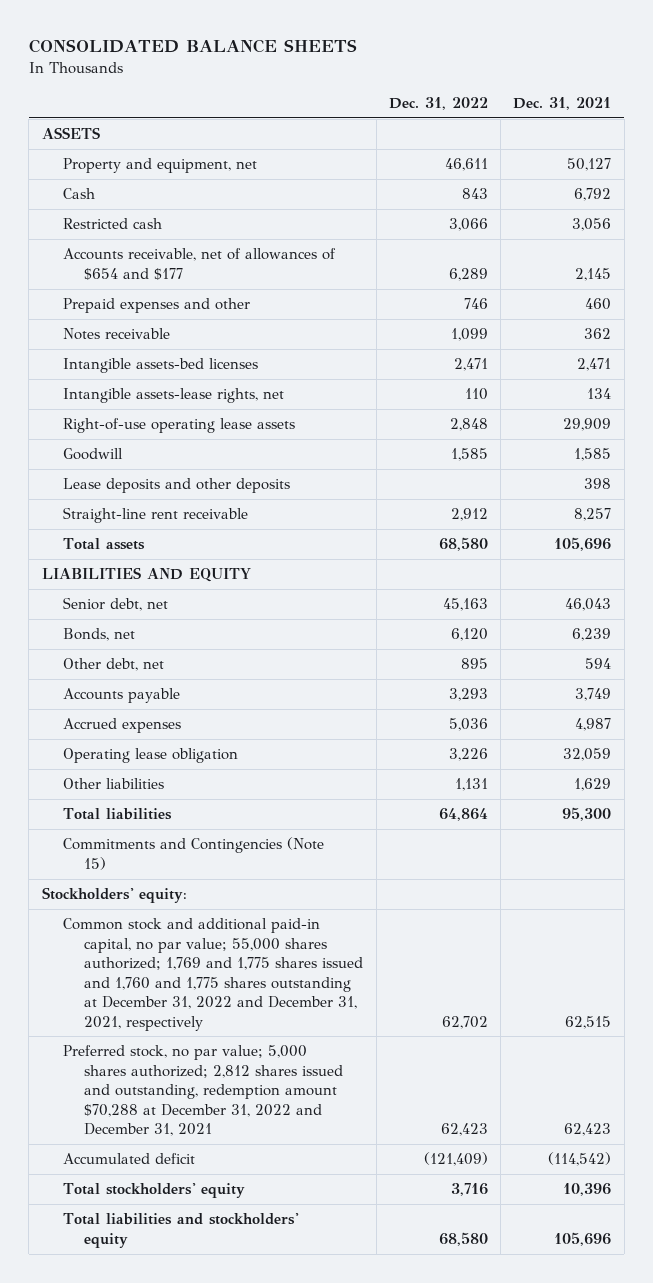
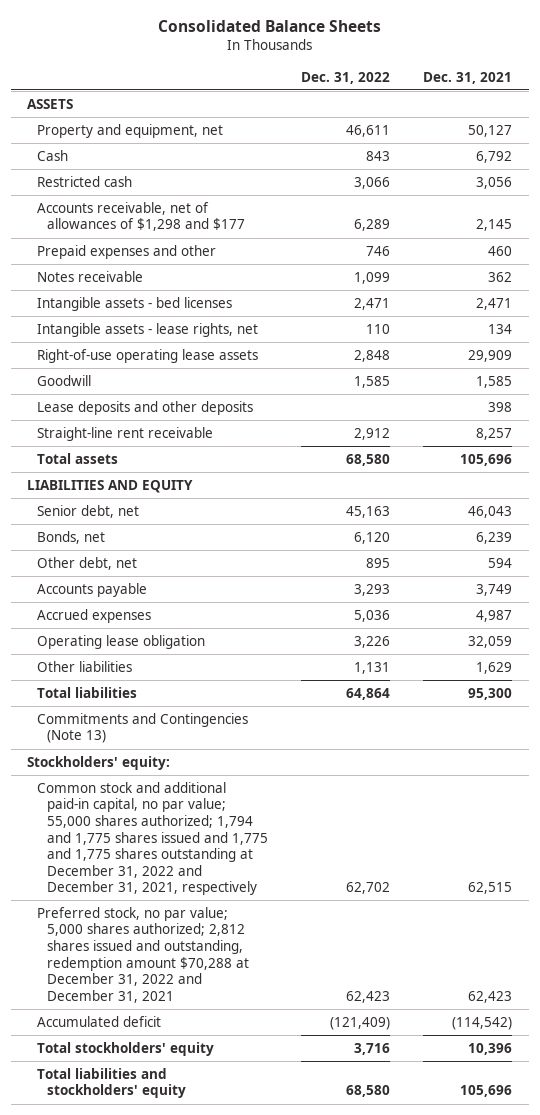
[28,39,357,54] CONSOLIDATED BALANCE SHEETS -> [157,19,381,32] Consolidated Balance Sheets
[62,248,336,280] Accounts receivable, net of allowances of $654 and $177 -> [37,201,246,232] Accounts receivable, net of allowances of $1,298 and $177
[62,358,258,374] Intangible assets-bed licenses -> [37,296,233,311] Intangible assets - bed licenses
[62,388,284,404] Intangible assets-lease rights, net -> [37,322,259,337] Intangible assets - lease rights, net
[62,837,324,870] Commitments and Contingencies (Note 15) -> [37,712,249,744] Commitments and Contingencies (Note 13)
[62,918,364,1031] Common stock and additional paid-in capital, no par value; 55,000 shares authorized; 1,769 and 1,775 shares issued and 1,760 and 1,775 shares outstanding at December 31, 2022 and December 31, 2021, respectively -> [37,781,269,896] Common stock and additional paid-in capital, no par value; 55,000 shares authorized; 1,794 and 1,775 shares issued and 1,775 and 1,775 shares outstanding at December 31, 2022 and December 31, 2021, respectively

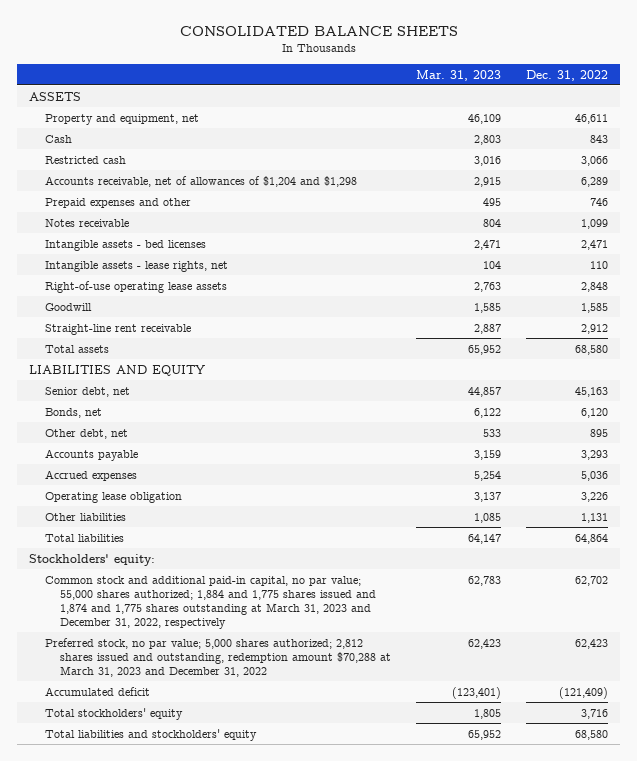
[157,19,381,32] Consolidated Balance Sheets -> [179,25,458,36] CONSOLIDATED BALANCE SHEETS
[423,71,513,84] Dec. 31, 2021 -> none
none -> [415,69,501,81] Mar. 31, 2023
[37,201,246,232] Accounts receivable, net of allowances of $1,298 and $177 -> [44,175,357,187] Accounts receivable, net of allowances of $1,204 and $1,298
[37,400,254,415] Lease deposits and other deposits -> none
[37,712,249,744] Commitments and Contingencies (Note 13) -> none
[37,781,269,896] Common stock and additional paid-in capital, no par value; 55,000 shares authorized; 1,794 and 1,775 shares issued and 1,775 and 1,775 shares outstanding at December 31, 2022 and December 31, 2021, respectively -> [44,575,376,629] Common stock and additional paid-in capital, no par value; 55,000 shares authorized; 1,884 and 1,775 shares issued and 1,874 and 1,775 shares outstanding at March 31, 2023 and December 31, 2022, respectively
[37,906,250,1003] Preferred stock, no par value; 5,000 shares authorized; 2,812 shares issued and outstanding, redemption amount $70,288 at December 31, 2022 and December 31, 2021 -> [44,637,391,677] Preferred stock, no par value; 5,000 shares authorized; 2,812 shares issued and outstanding, redemption amount $70,288 at March 31, 2023 and December 31, 2022

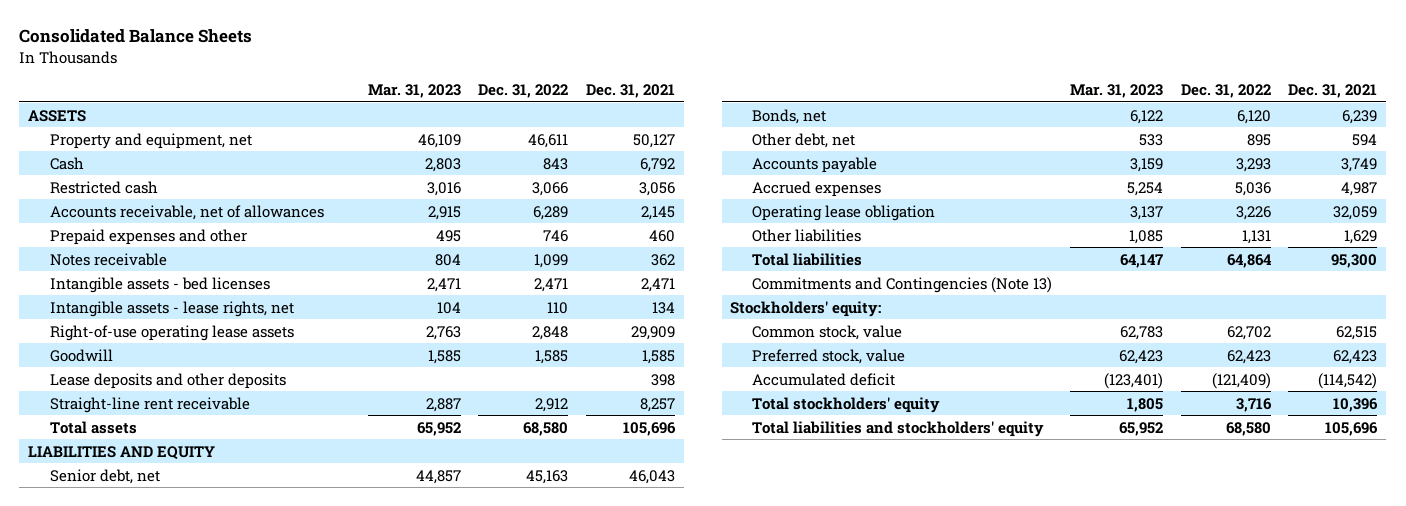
[179,25,458,36] CONSOLIDATED BALANCE SHEETS -> [19,29,253,44] Consolidated Balance Sheets
none -> [586,84,676,99] Dec. 31, 2021
[44,175,357,187] Accounts receivable, net of allowances of $1,204 and $1,298 -> [49,204,324,220] Accounts receivable, net of allowances
none -> [49,372,286,389] Lease deposits and other deposits
none -> [751,276,1052,293] Commitments and Contingencies (Note 13)
[44,575,376,629] Common stock and additional paid-in capital, no par value; 55,000 shares authorized; 1,884 and 1,775 shares issued and 1,874 and 1,775 shares outstanding at March 31, 2023 and December 31, 2022, respectively -> [751,324,902,340] Common stock, value
[44,637,391,677] Preferred stock, no par value; 5,000 shares authorized; 2,812 shares issued and outstanding, redemption amount $70,288 at March 31, 2023 and December 31, 2022 -> [751,348,905,364] Preferred stock, value

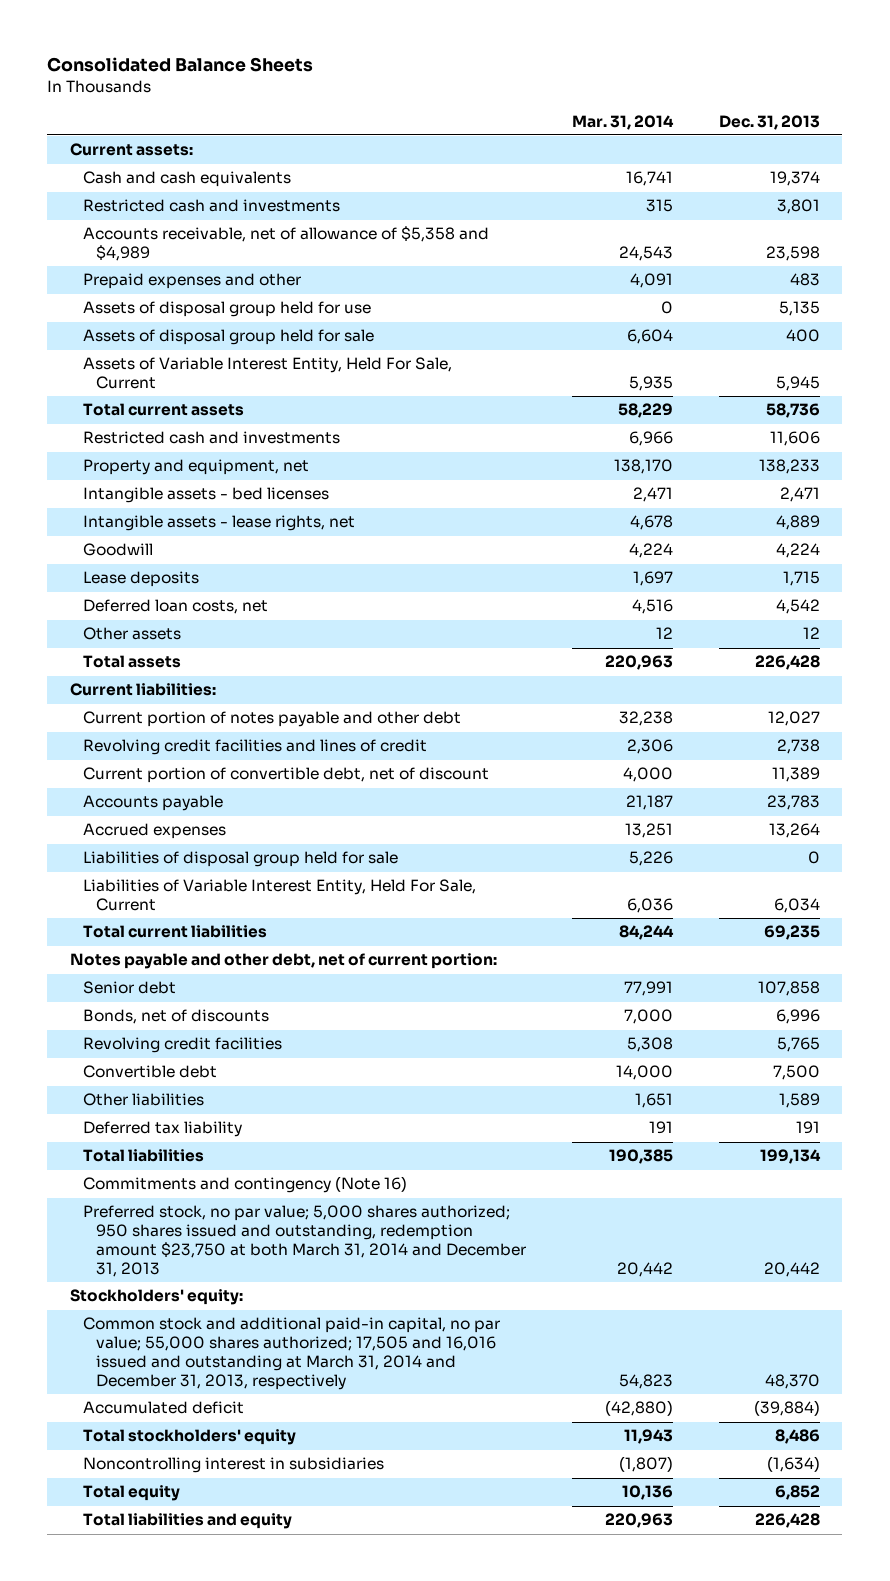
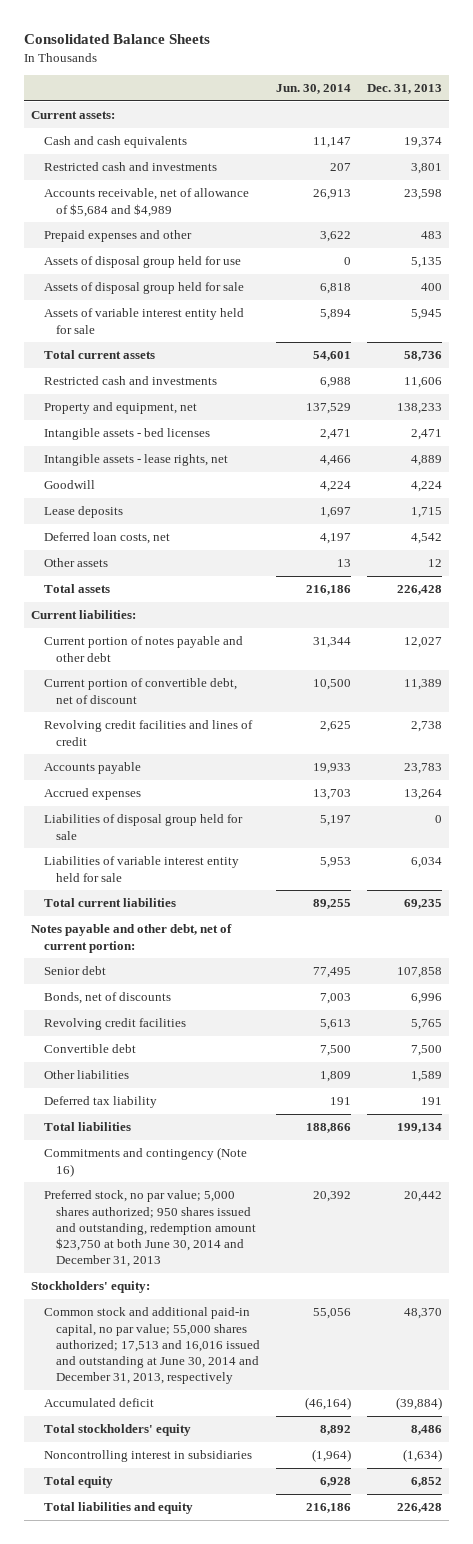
[571,114,674,130] Mar. 31, 2014 -> none
none -> [275,83,351,94] Jun. 30, 2014
[83,226,490,262] Accounts receivable, net of allowance of $5,358 and $4,989 -> [43,188,249,217] Accounts receivable, net of allowance of $5,684 and $4,989
[83,357,453,390] Assets of Variable Interest Entity, Held For Sale, Current -> [43,308,244,334] Assets of variable interest entity held for sale
[83,739,428,756] Revolving credit facilities and lines of credit -> [43,720,253,746] Revolving credit facilities and lines of credit
[83,879,477,912] Liabilities of Variable Interest Entity, Held For Sale, Current -> [43,856,239,882] Liabilities of variable interest entity held for sale
[83,1205,527,1277] Preferred stock, no par value; 5,000 shares authorized; 950 shares issued and outstanding, redemption amount $23,750 at both March 31, 2014 and December 31, 2013 -> [43,1190,256,1268] Preferred stock, no par value; 5,000 shares authorized; 950 shares issued and outstanding, redemption amount $23,750 at both June 30, 2014 and December 31, 2013
[83,1317,501,1390] Common stock and additional paid-in capital, no par value; 55,000 shares authorized; 17,505 and 16,016 issued and outstanding at March 31, 2014 and December 31, 2013, respectively -> [43,1307,260,1385] Common stock and additional paid-in capital, no par value; 55,000 shares authorized; 17,513 and 16,016 issued and outstanding at June 30, 2014 and December 31, 2013, respectively

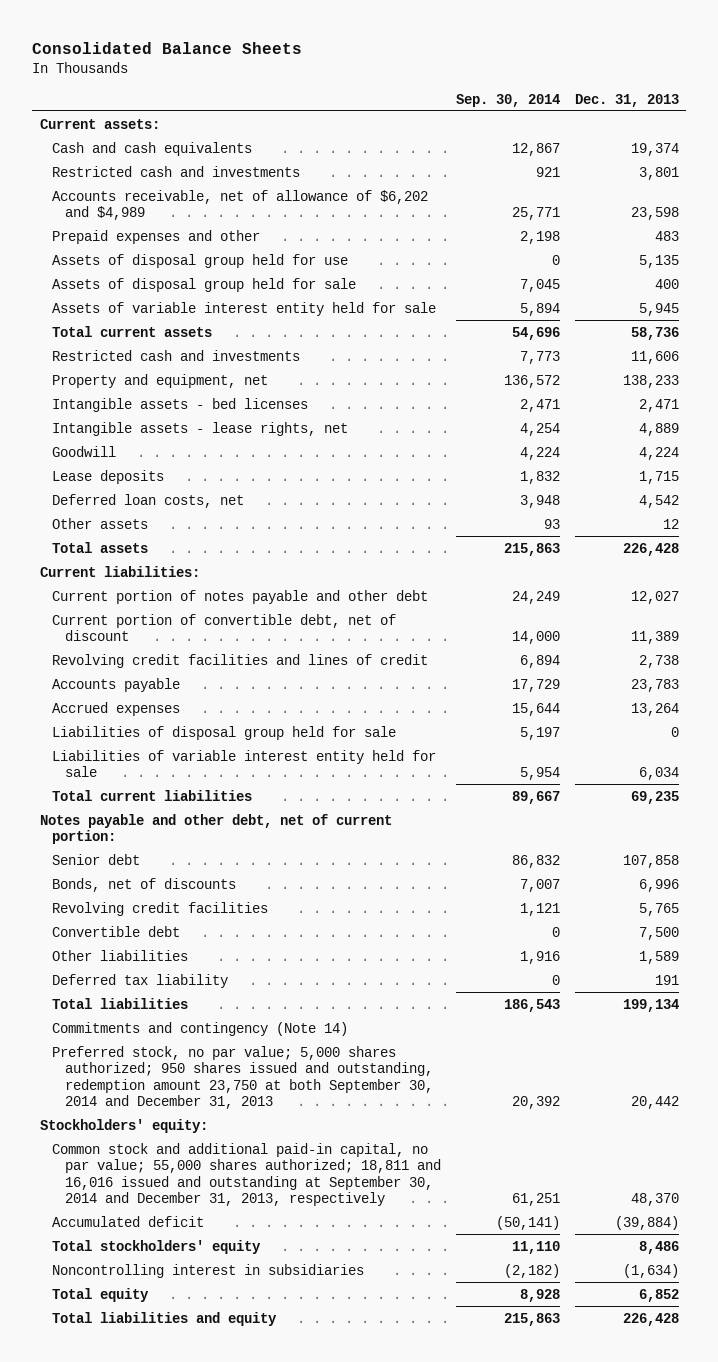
[275,83,351,94] Jun. 30, 2014 -> none
none -> [456,93,561,107] Sep. 30, 2014
[43,188,249,217] Accounts receivable, net of allowance of $5,684 and $4,989 -> [52,189,429,221] Accounts receivable, net of allowance of $6,202 and $4,989
[43,1147,247,1177] Commitments and contingency (Note 16) -> [52,1021,349,1036] Commitments and contingency (Note 14)
[43,1190,256,1268] Preferred stock, no par value; 5,000 shares authorized; 950 shares issued and outstanding, redemption amount $23,750 at both June 30, 2014 and December 31, 2013 -> [52,1045,434,1110] Preferred stock, no par value; 5,000 shares authorized; 950 shares issued and outstanding, redemption amount 23,750 at both September 30, 2014 and December 31, 2013
[43,1307,260,1385] Common stock and additional paid-in capital, no par value; 55,000 shares authorized; 17,513 and 16,016 issued and outstanding at June 30, 2014 and December 31, 2013, respectively -> [52,1142,442,1207] Common stock and additional paid-in capital, no par value; 55,000 shares authorized; 18,811 and 16,016 issued and outstanding at September 30, 2014 and December 31, 2013, respectively

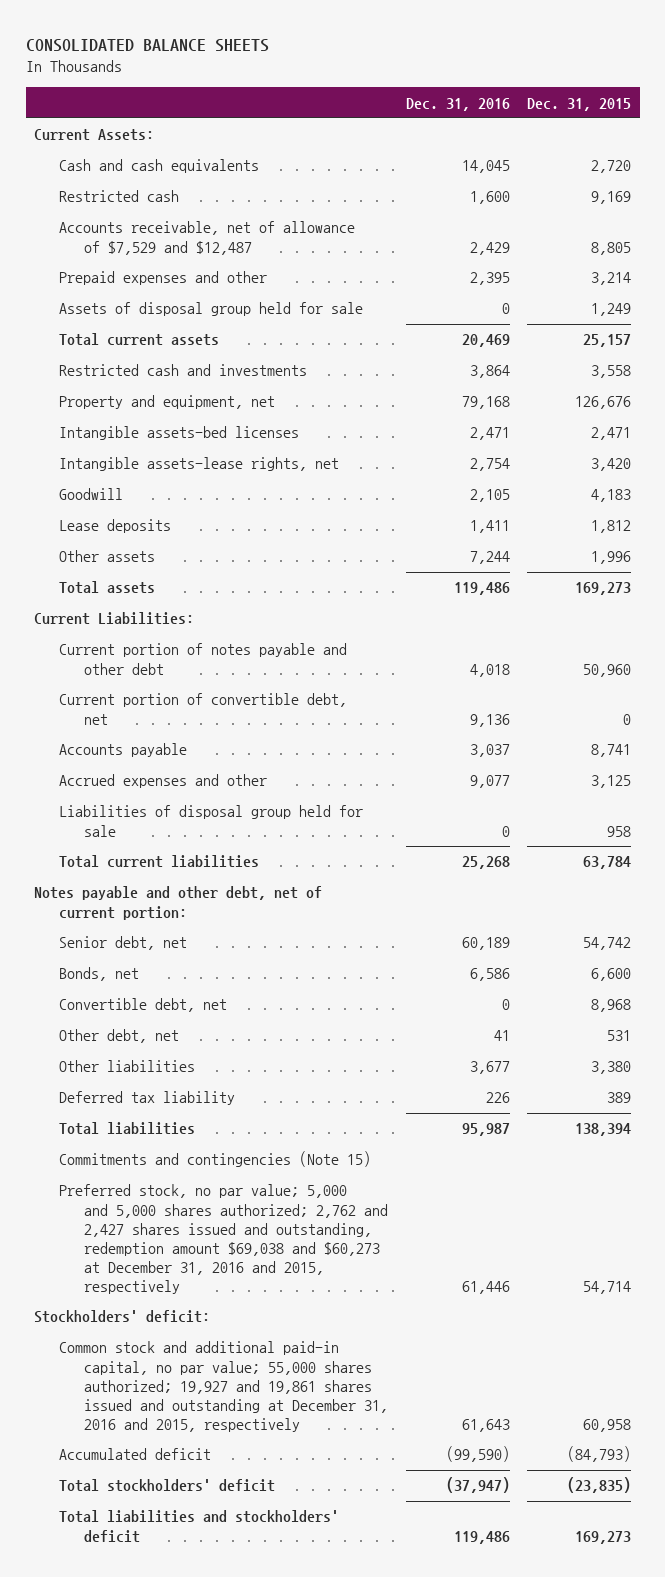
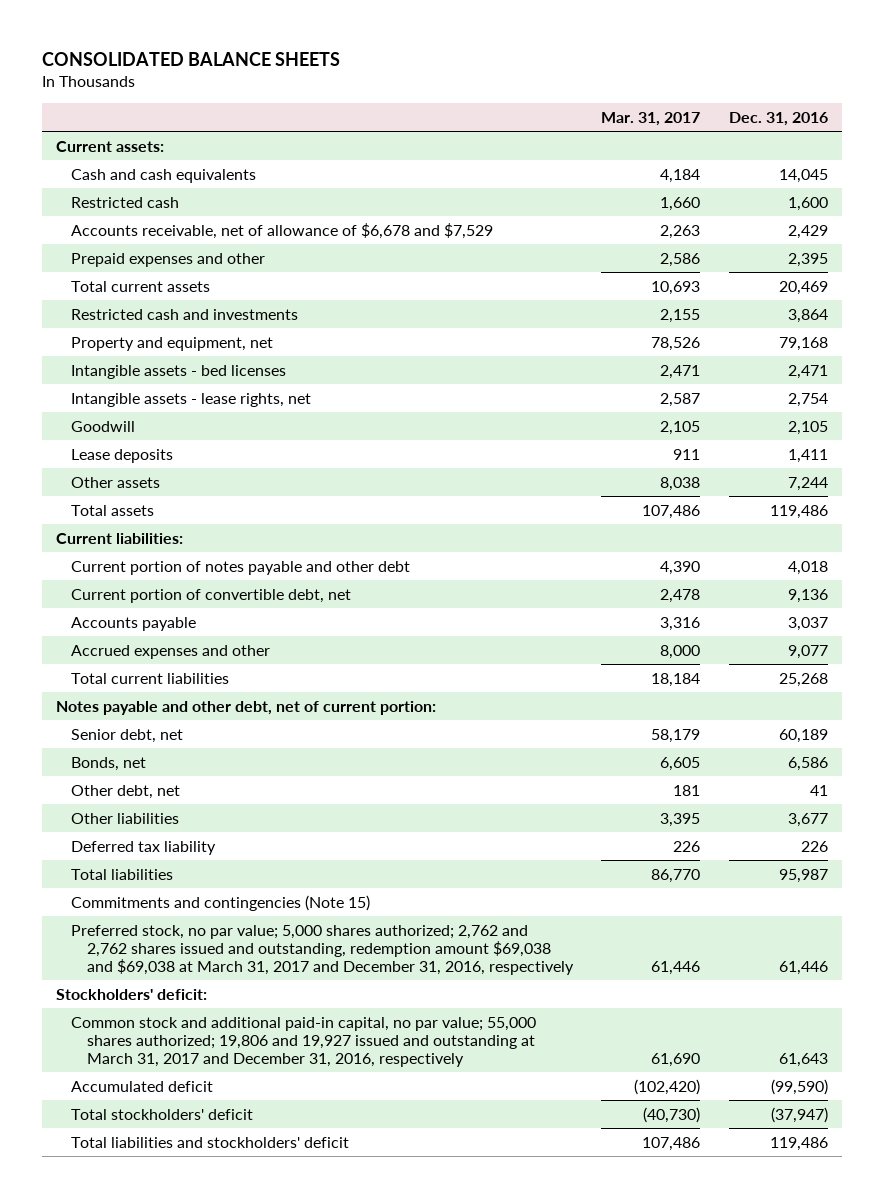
[527,97,632,111] Dec. 31, 2015 -> none
none -> [601,111,701,126] Mar. 31, 2017
[34,129,155,142] Current Assets: -> [55,140,164,152] Current assets:
[59,221,356,255] Accounts receivable, net of allowance of $7,529 and $12,487 -> [71,222,494,239] Accounts receivable, net of allowance of $6,678 and $7,529
[59,302,364,317] Assets of disposal group held for sale -> none
[59,426,300,441] Intangible assets-bed licenses -> [71,364,287,379] Intangible assets - bed licenses
[59,457,340,472] Intangible assets-lease rights, net -> [71,392,312,407] Intangible assets - lease rights, net
[34,612,195,626] Current Liabilities: -> [55,532,183,544] Current liabilities:
[59,805,364,837] Liabilities of disposal group held for sale -> none
[59,998,228,1013] Convertible debt, net -> none
[59,1184,389,1294] Preferred stock, no par value; 5,000 and 5,000 shares authorized; 2,762 and 2,427 shares issued and outstanding, redemption amount $69,038 and $60,273 at December 31, 2016 and 2015, respectively -> [71,924,575,976] Preferred stock, no par value; 5,000 shares authorized; 2,762 and 2,762 shares issued and outstanding, redemption amount $69,038 and $69,038 at March 31, 2017 and December 31, 2016, respectively
[59,1341,389,1432] Common stock and additional paid-in capital, no par value; 55,000 shares authorized; 19,927 and 19,861 shares issued and outstanding at December 31, 2016 and 2015, respectively -> [71,1016,537,1068] Common stock and additional paid-in capital, no par value; 55,000 shares authorized; 19,806 and 19,927 issued and outstanding at March 31, 2017 and December 31, 2016, respectively

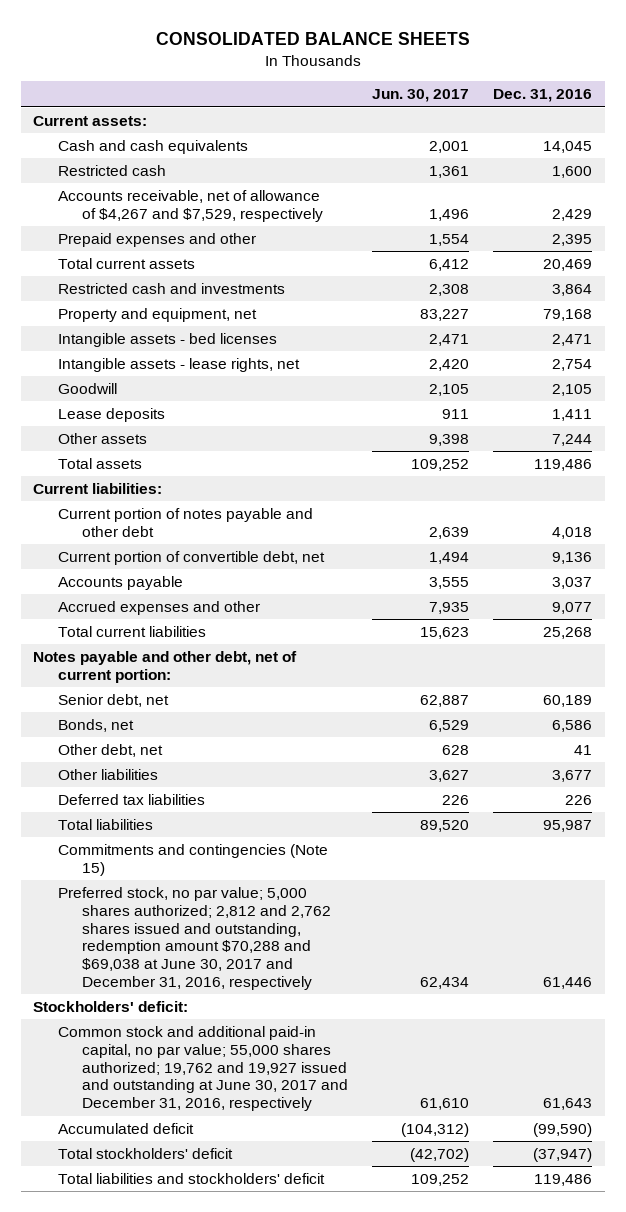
[601,111,701,126] Mar. 31, 2017 -> none
none -> [372,89,470,103] Jun. 30, 2017
[71,222,494,239] Accounts receivable, net of allowance of $6,678 and $7,529 -> [57,190,323,222] Accounts receivable, net of allowance of $4,267 and $7,529, respectively
[71,840,217,855] Deferred tax liability -> [57,794,205,806] Deferred tax liabilities
[71,924,575,976] Preferred stock, no par value; 5,000 shares authorized; 2,762 and 2,762 shares issued and outstanding, redemption amount $69,038 and $69,038 at March 31, 2017 and December 31, 2016, respectively -> [57,887,331,991] Preferred stock, no par value; 5,000 shares authorized; 2,812 and 2,762 shares issued and outstanding, redemption amount $70,288 and $69,038 at June 30, 2017 and December 31, 2016, respectively
[71,1016,537,1068] Common stock and additional paid-in capital, no par value; 55,000 shares authorized; 19,806 and 19,927 issued and outstanding at March 31, 2017 and December 31, 2016, respectively -> [57,1026,348,1112] Common stock and additional paid-in capital, no par value; 55,000 shares authorized; 19,762 and 19,927 issued and outstanding at June 30, 2017 and December 31, 2016, respectively

